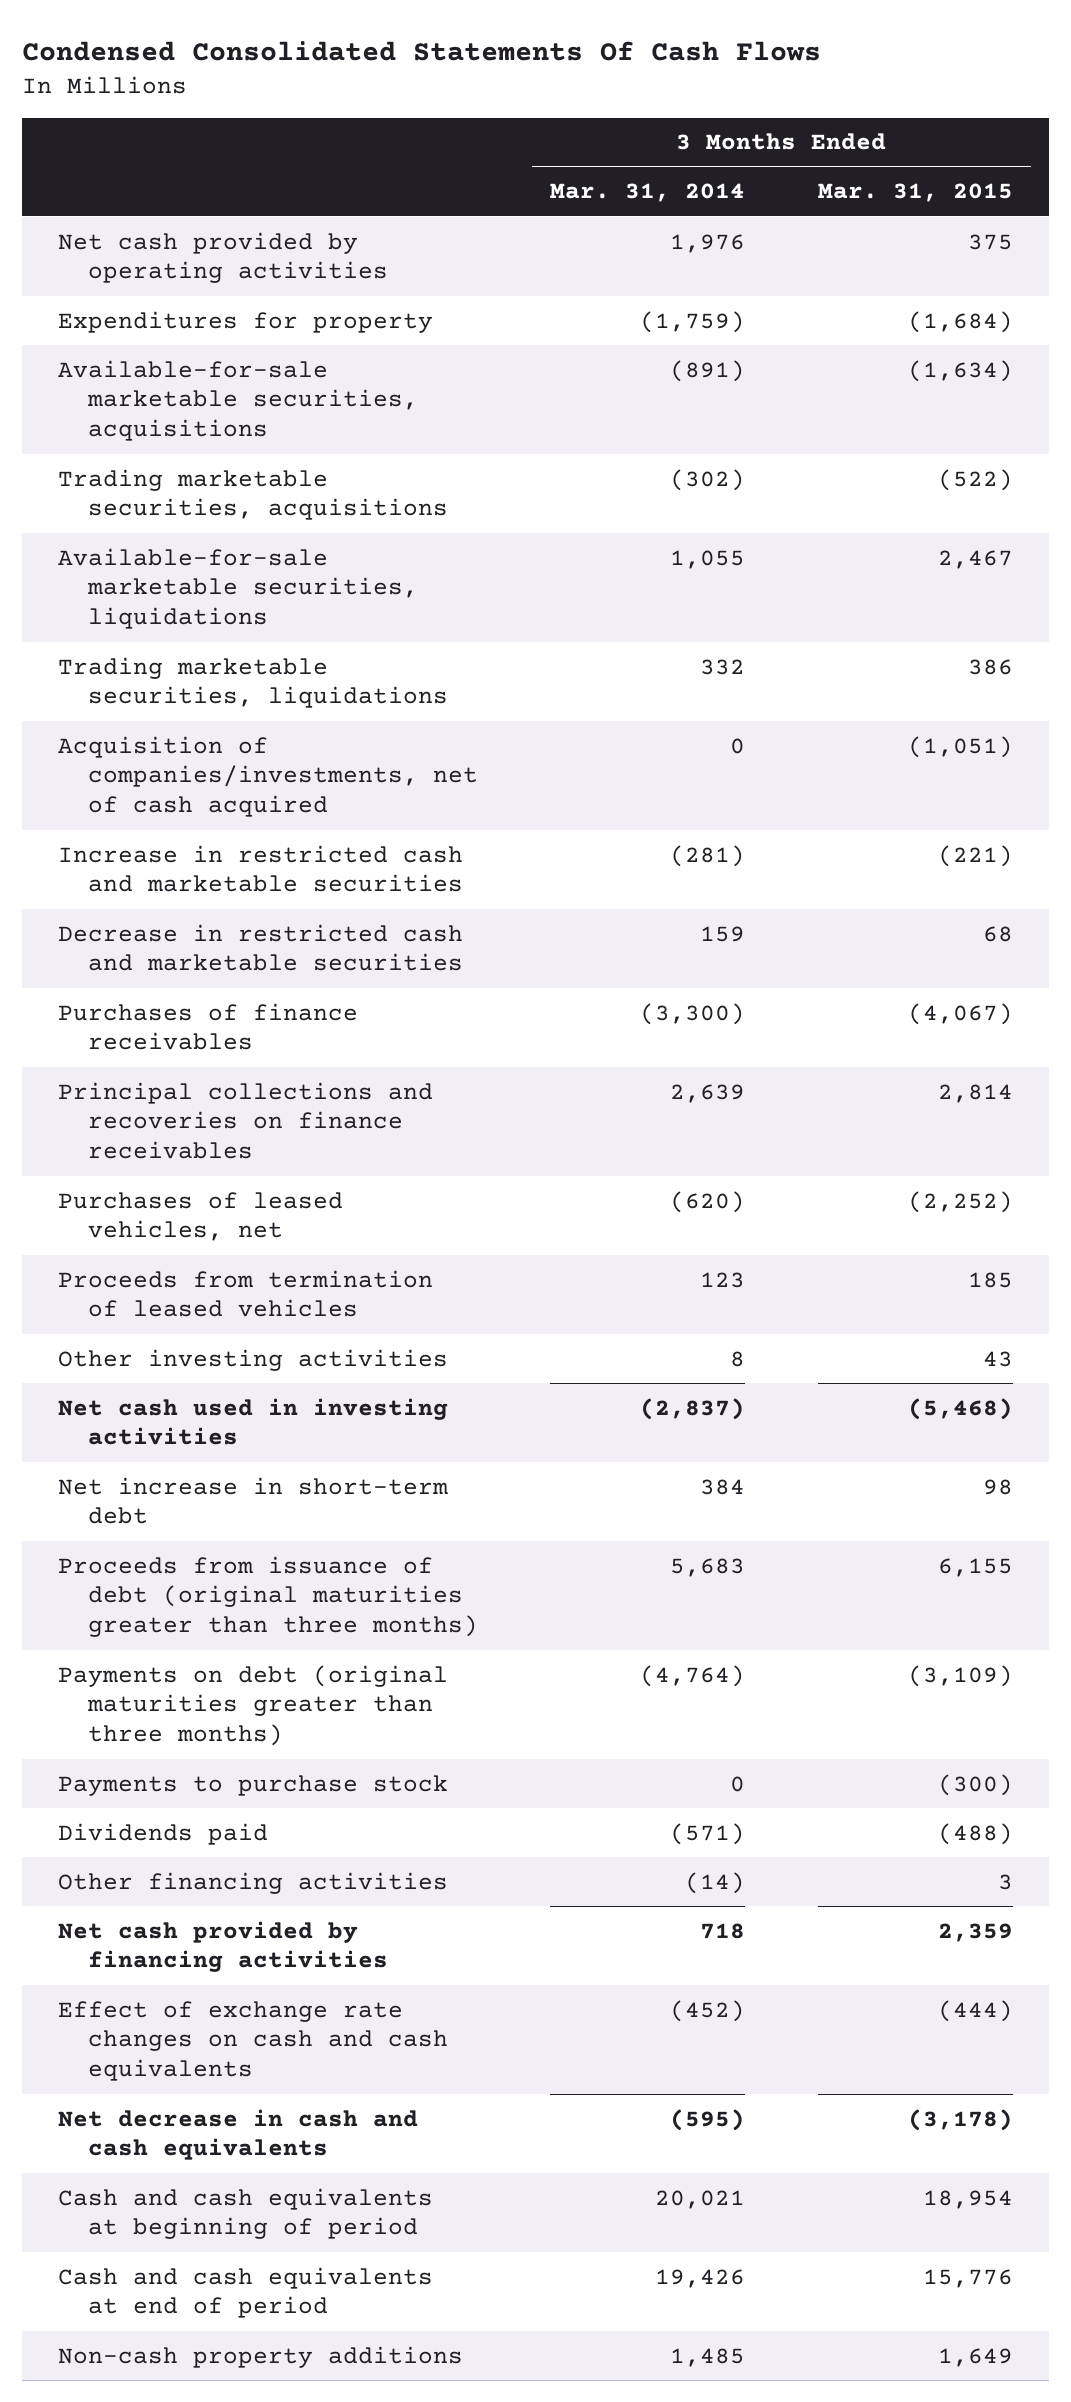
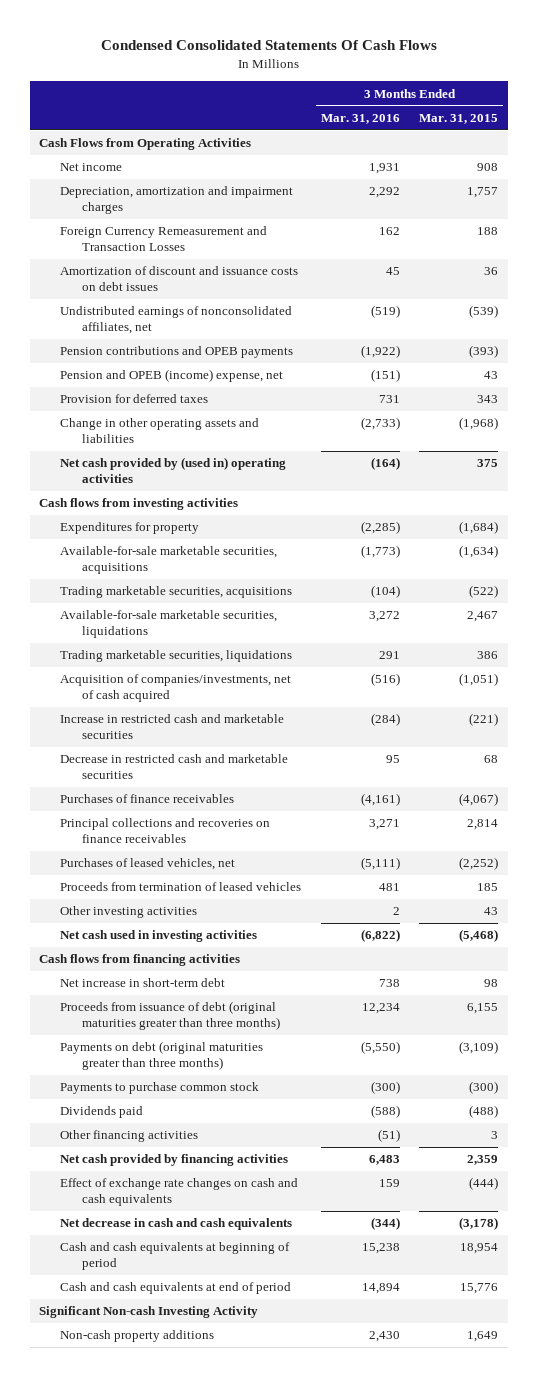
[550,183,746,203] Mar. 31, 2014 -> none
none -> [320,113,400,124] Mar. 31, 2016
none -> [39,138,252,151] Cash Flows from Operating Activities
none -> [60,163,123,172] Net income
none -> [60,186,294,214] Depreciation, amortization and impairment charges
none -> [60,226,268,251] Foreign Currency Remeasurement and Transaction Losses
none -> [60,266,299,291] Amortization of discount and issuance costs on debt issues
none -> [60,306,293,334] Undistributed earnings of nonconsolidated affiliates, net
none -> [60,346,294,359] Pension contributions and OPEB payments
none -> [60,369,284,383] Pension and OPEB (income) expense, net
none -> [60,394,209,404] Provision for deferred taxes
none -> [60,418,260,443] Change in other operating assets and liabilities
[57,231,389,284] Net cash provided by operating activities -> [60,457,287,483] Net cash provided by (used in) operating activities
none -> [39,498,239,511] Cash flows from investing activities
none -> [39,954,241,967] Cash flows from financing activities
[57,1774,448,1796] Payments to purchase stock -> [60,1082,260,1095] Payments to purchase common stock
none -> [39,1306,259,1319] Significant Non-cash Investing Activity

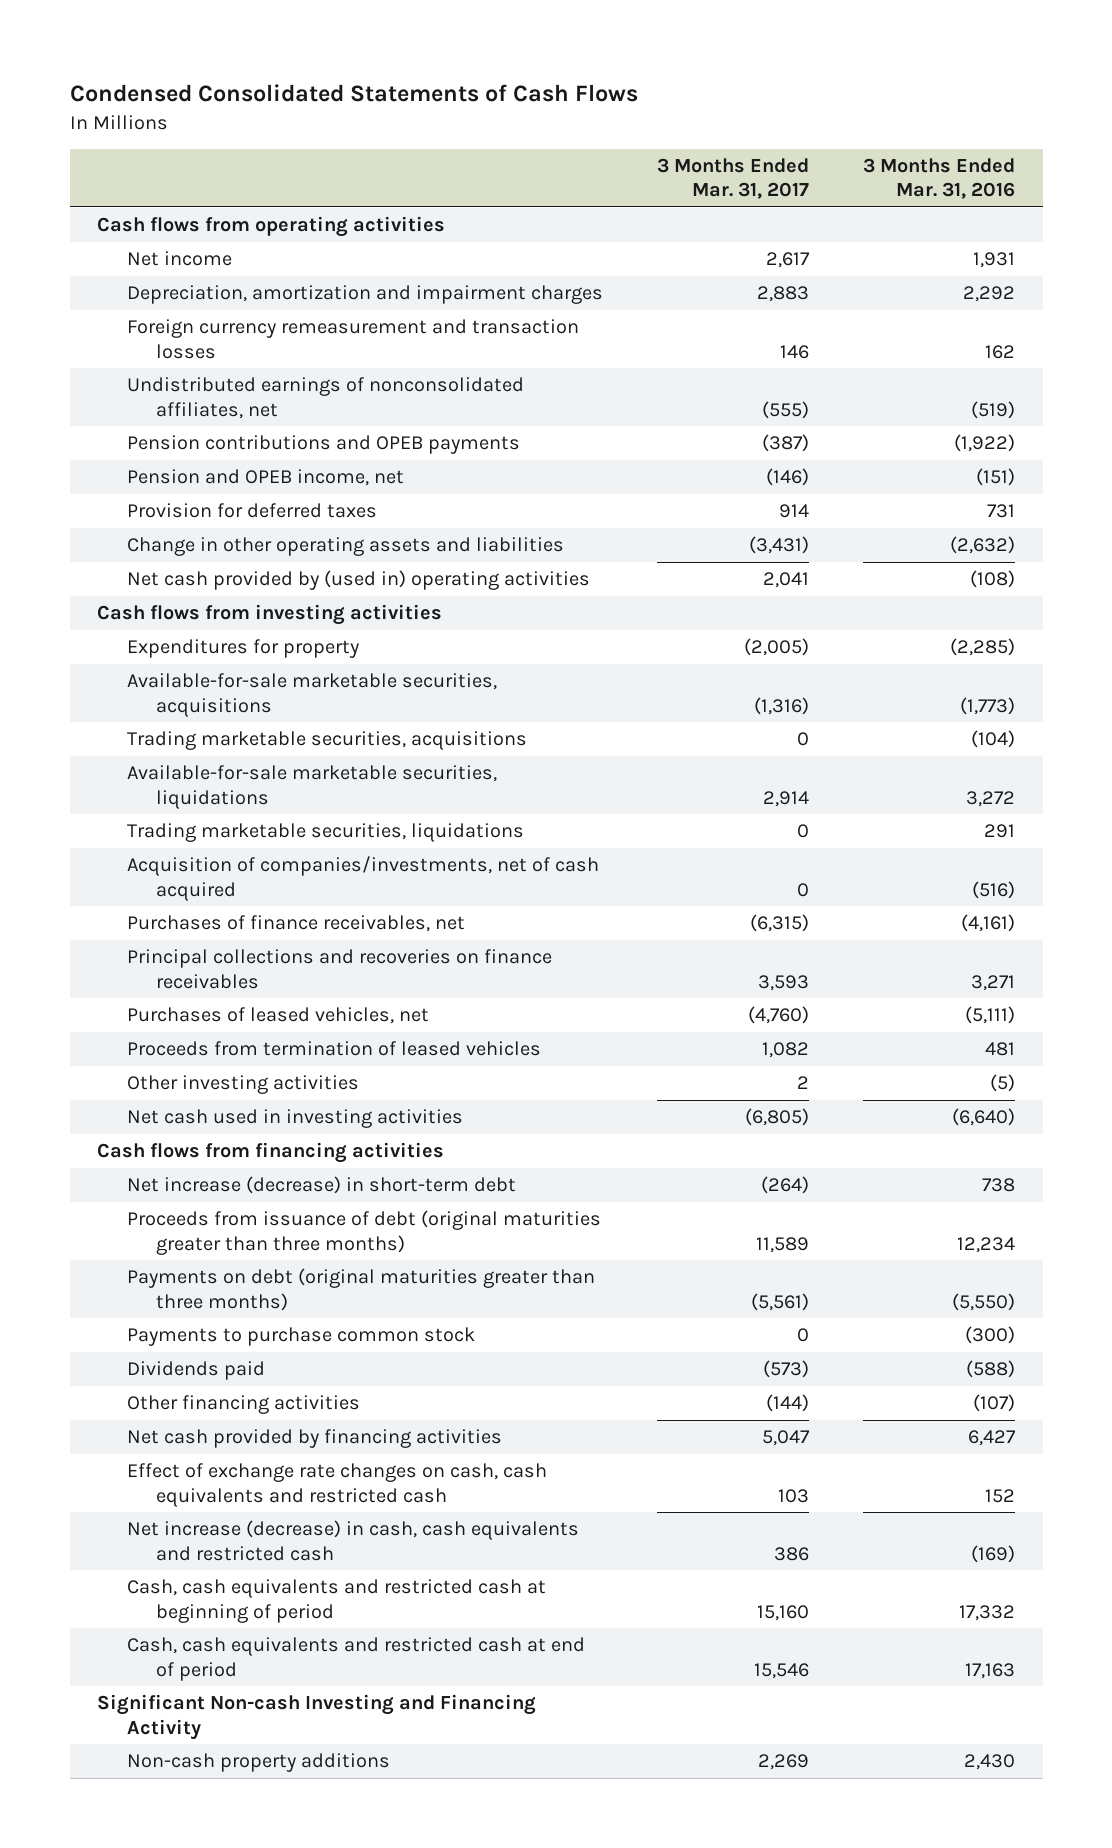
[100,40,437,51] Condensed Consolidated Statements Of Cash Flows -> [69,84,638,103] Condensed Consolidated Statements of Cash Flows
[419,113,499,124] Mar. 31, 2015 -> none
none -> [656,158,809,200] 3 Months Ended Mar. 31, 2017
[39,138,252,151] Cash Flows from Operating Activities -> [96,216,445,238] Cash flows from operating activities
[60,266,299,291] Amortization of discount and issuance costs on debt issues -> none
[60,226,268,251] Foreign Currency Remeasurement and Transaction Losses -> [126,319,579,359] Foreign currency remeasurement and transaction losses
[60,369,284,383] Pension and OPEB (income) expense, net -> [126,469,404,487] Pension and OPEB income, net
[360,417,400,431] (2,733) -> [950,536,1016,555] (2,632)
[370,457,400,471] (164) -> [970,570,1016,589] (108)
[60,714,285,739] Increase in restricted cash and marketable securities -> none
[60,754,289,779] Decrease in restricted cash and marketable securities -> none
[60,794,235,804] Purchases of finance receivables -> [126,915,465,933] Purchases of finance receivables, net
[392,907,400,916] 2 -> [990,1074,1016,1093] (5)
[360,929,400,943] (6,822) -> [952,1108,1016,1127] (6,640)
[60,978,226,988] Net increase in short-term debt -> [126,1176,516,1195] Net increase (decrease) in short-term debt
[377,1129,400,1143] (51) -> [973,1394,1016,1413] (107)
[368,1155,400,1166] 6,483 -> [968,1430,1017,1447] 6,427
[60,1178,299,1206] Effect of exchange rate changes on cash and cash equivalents -> [126,1463,547,1507] Effect of exchange rate changes on cash, cash equivalents and restricted cash
[378,1179,400,1188] 159 -> [985,1488,1016,1503] 152
[60,1218,293,1231] Net decrease in cash and cash equivalents -> [126,1520,579,1561] Net increase (decrease) in cash, cash equivalents and restricted cash
[370,1217,400,1231] (344) -> [971,1544,1016,1563] (169)
[60,1242,291,1270] Cash and cash equivalents at beginning of period -> [126,1579,546,1623] Cash, cash equivalents and restricted cash at beginning of period
[361,1243,400,1255] 15,238 -> [959,1604,1016,1621] 17,332
[60,1282,292,1295] Cash and cash equivalents at end of period -> [126,1637,585,1681] Cash, cash equivalents and restricted cash at end of period
[361,1283,400,1295] 14,894 -> [965,1662,1016,1679] 17,163
[39,1306,259,1319] Significant Non-cash Investing Activity -> [96,1694,536,1740] Significant Non-cash Investing and Financing Activity

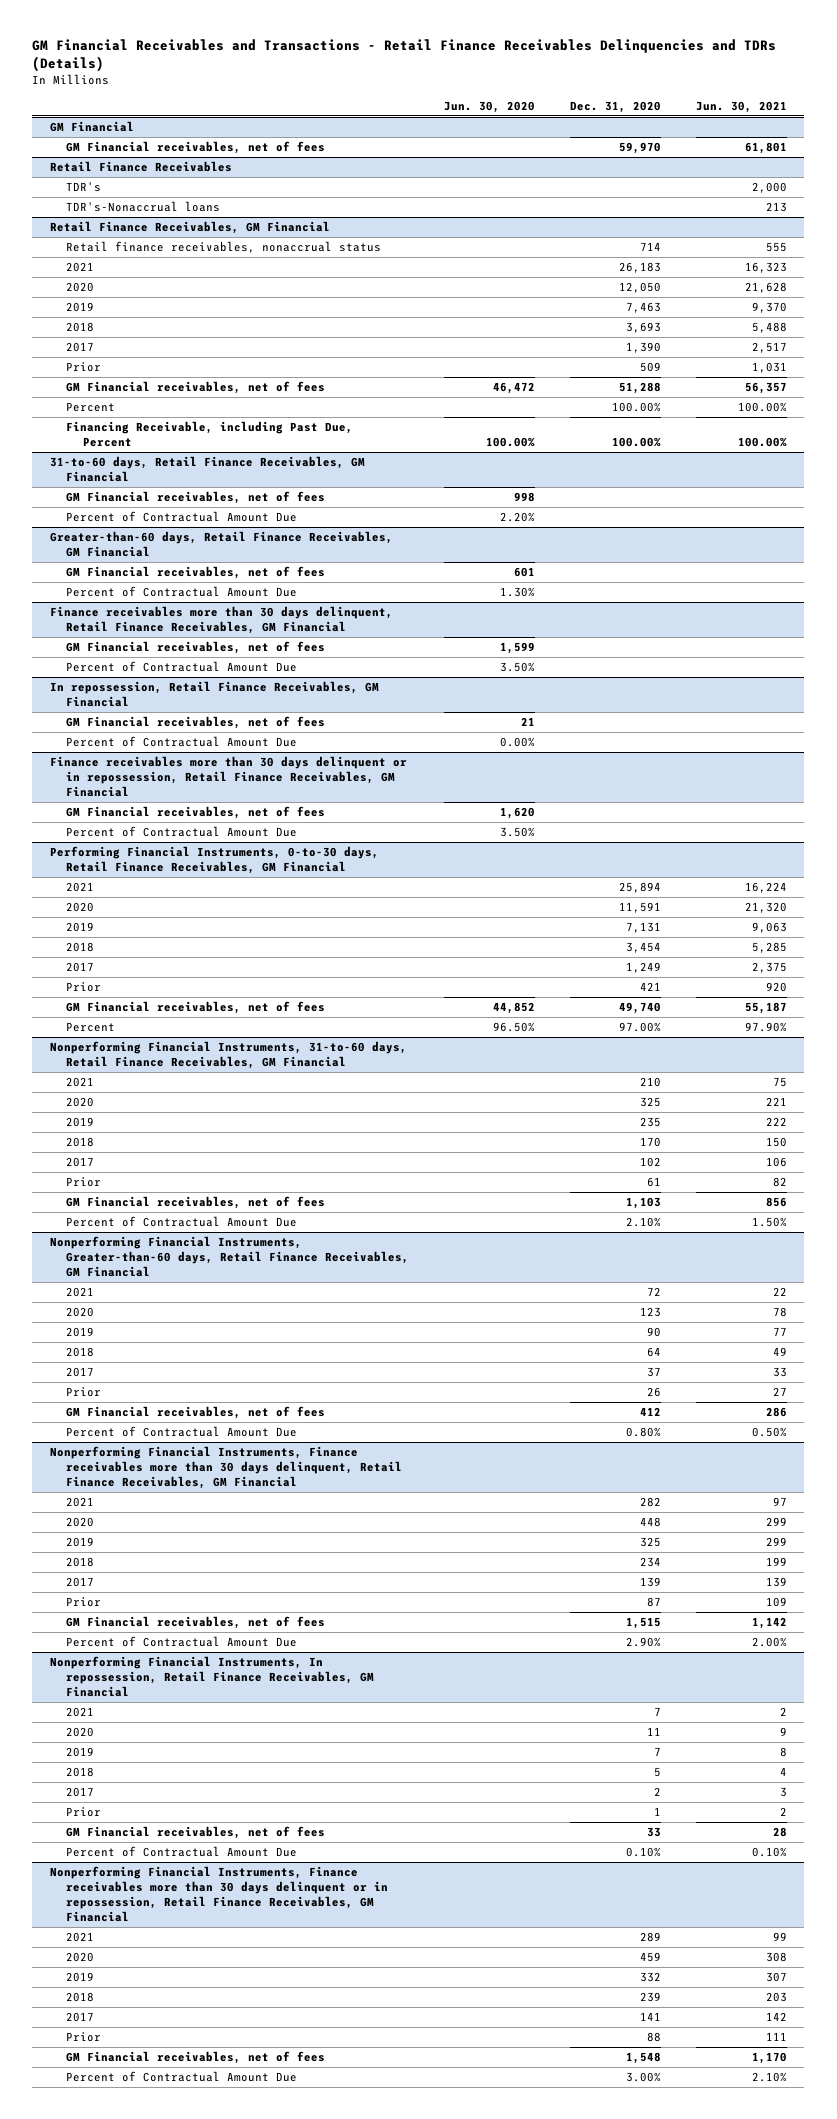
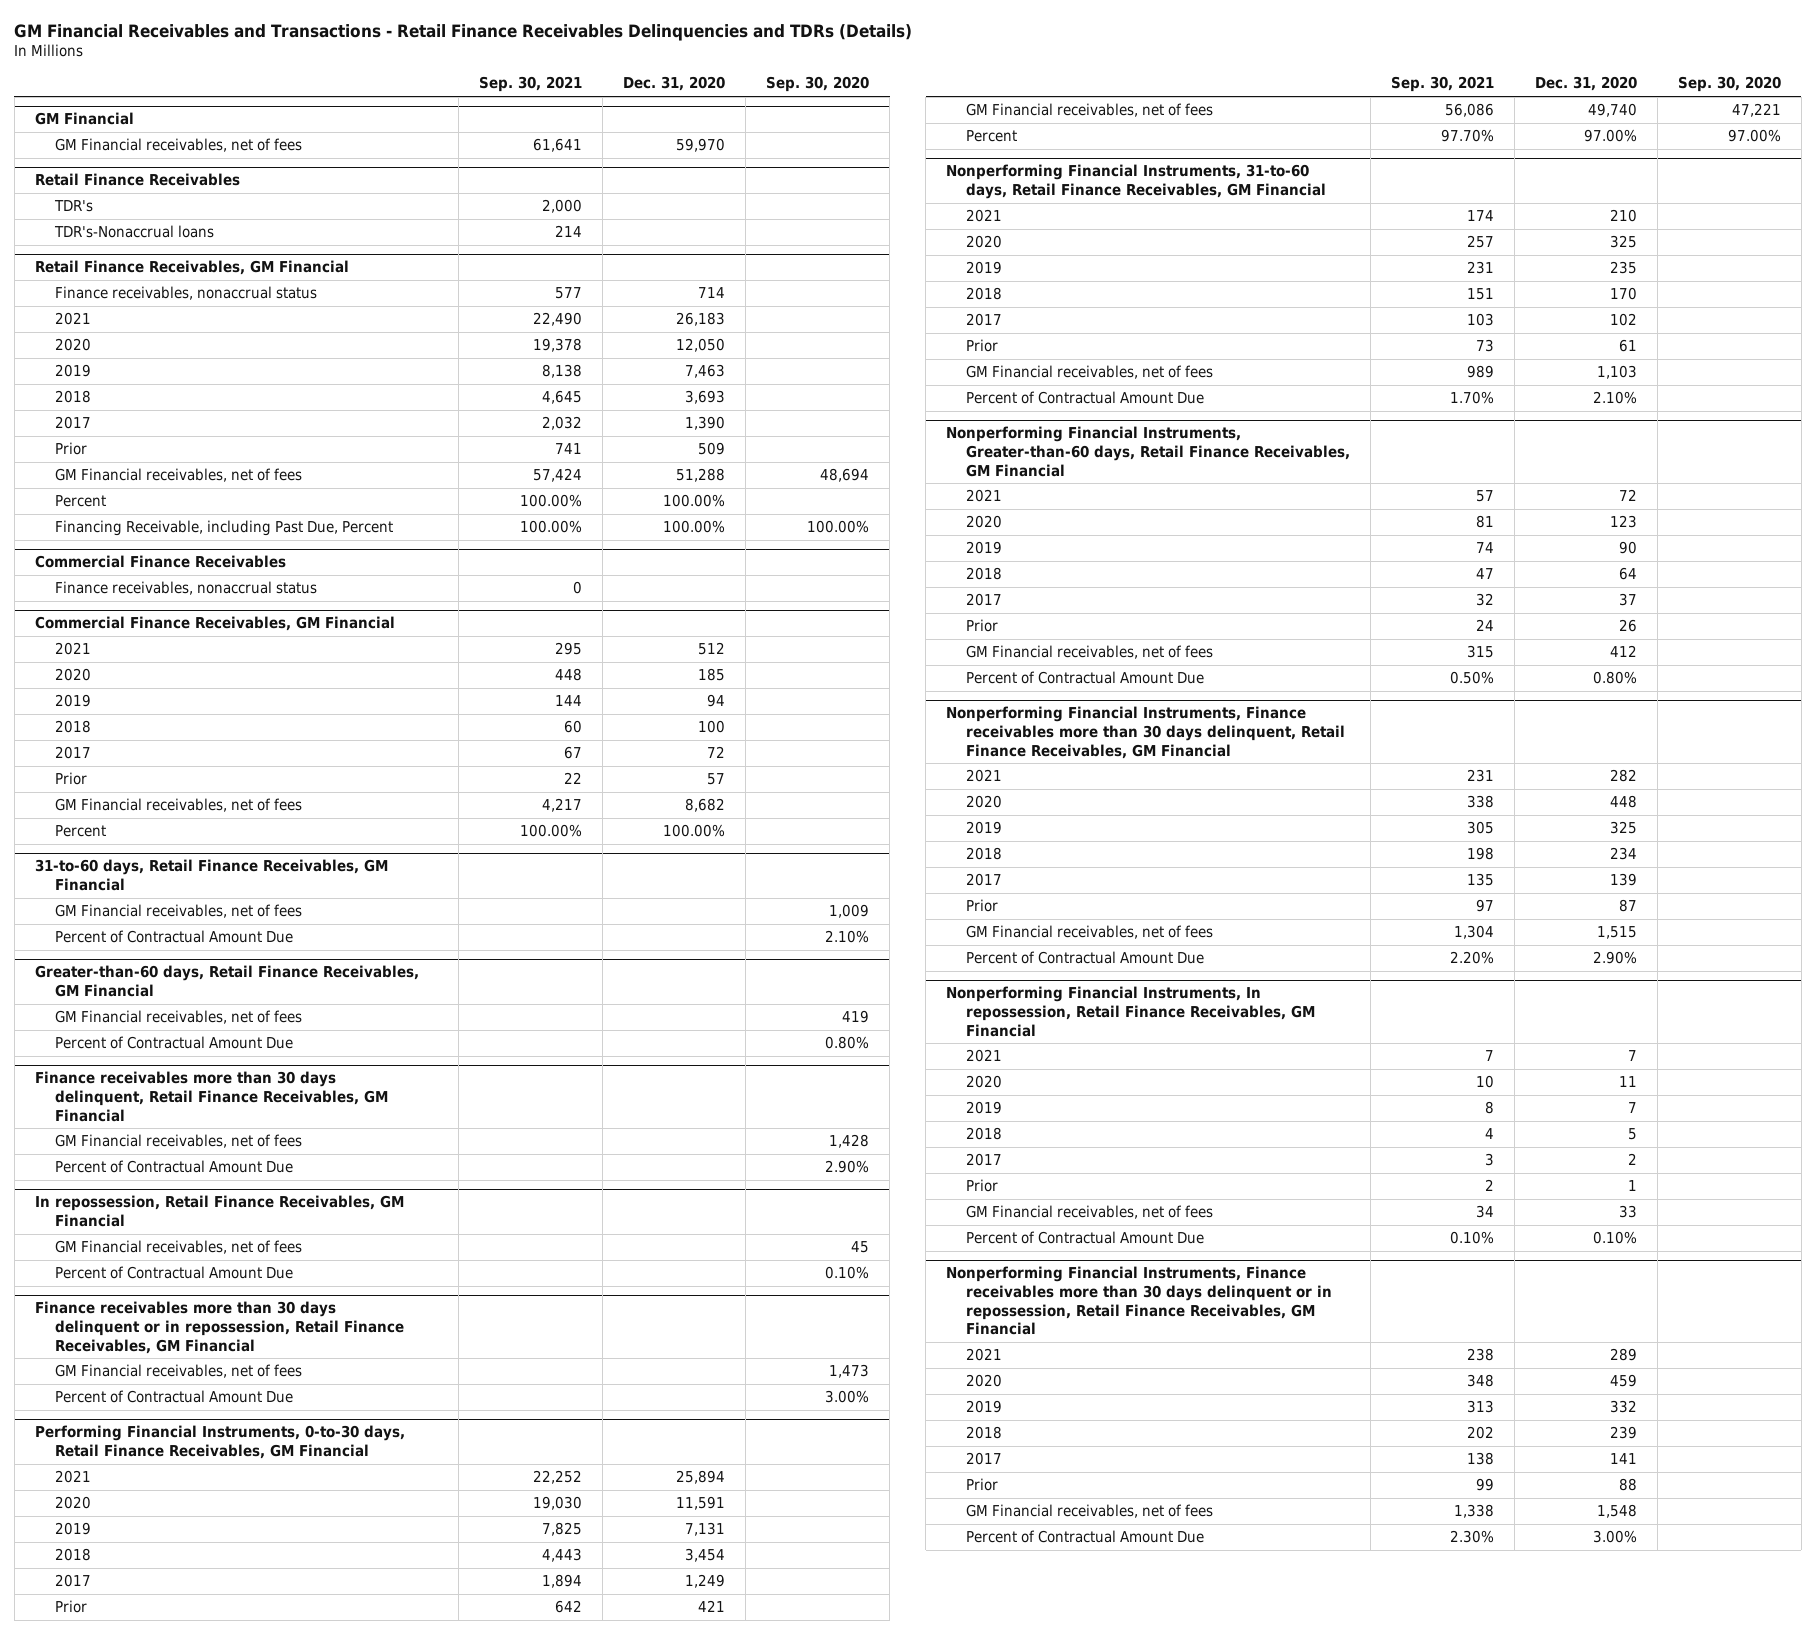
[444,100,536,113] Jun. 30, 2020 -> none
[696,100,788,113] Jun. 30, 2021 -> none
none -> [479,76,583,93] Sep. 30, 2021
none -> [766,76,870,93] Sep. 30, 2020
[66,241,382,254] Retail finance receivables, nonaccrual status -> [54,286,317,301] Finance receivables, nonaccrual status
none -> [34,555,286,569] Commercial Finance Receivables
none -> [54,581,317,596] Finance receivables, nonaccrual status
none -> [34,616,395,632] Commercial Finance Receivables, GM Financial
none -> [54,642,91,656] 2021
none -> [54,668,91,682] 2020
none -> [54,694,91,708] 2019
none -> [54,720,91,734] 2018
none -> [54,746,91,760] 2017
none -> [54,772,87,786] Prior
none -> [54,798,302,813] GM Financial receivables, net of fees
none -> [54,825,106,838] Percent

